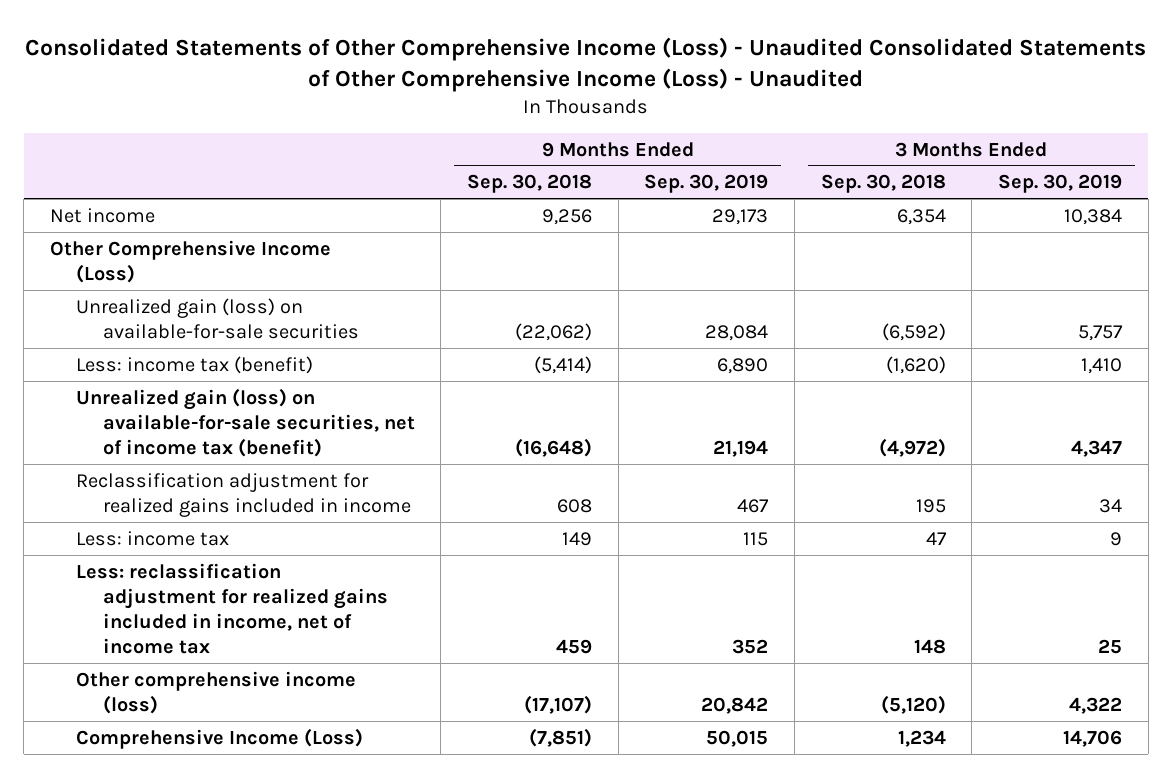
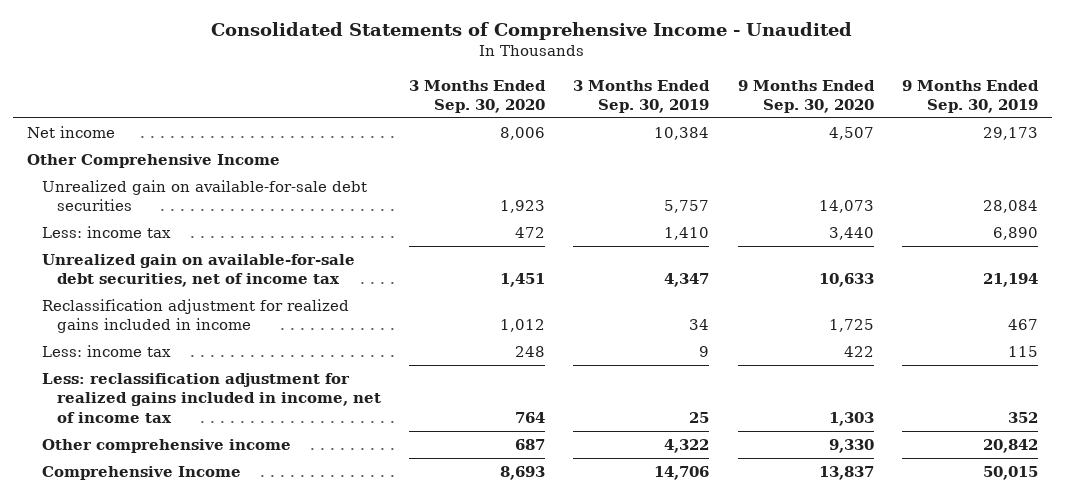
[25,37,1147,93] Consolidated Statements of Other Comprehensive Income (Loss) - Unaudited Consolidated Statements of Other Comprehensive Income (Loss) - Unaudited -> [211,22,853,41] Consolidated Statements of Comprehensive Income - Unaudited
[466,174,592,194] Sep. 30, 2018 -> none
[820,174,946,194] Sep. 30, 2018 -> none
none -> [409,79,547,113] 3 Months Ended Sep. 30, 2020
none -> [737,79,875,113] 9 Months Ended Sep. 30, 2020
[50,239,332,283] Other Comprehensive Income (Loss) -> [26,154,280,169] Other Comprehensive Income
[76,297,359,339] Unrealized gain (loss) on available-for-sale securities -> [41,180,367,212] Unrealized gain on available-for-sale debt securities
[76,355,314,374] Less: income tax (benefit) -> [41,226,171,239] Less: income tax
[76,387,415,457] Unrealized gain (loss) on available-for-sale securities, net of income tax (benefit) -> [41,254,355,288] Unrealized gain on available-for-sale debt securities, net of income tax
[76,670,357,714] Other comprehensive income (loss) -> [41,439,291,454] Other comprehensive income
[76,727,364,749] Comprehensive Income (Loss) -> [41,466,241,481] Comprehensive Income

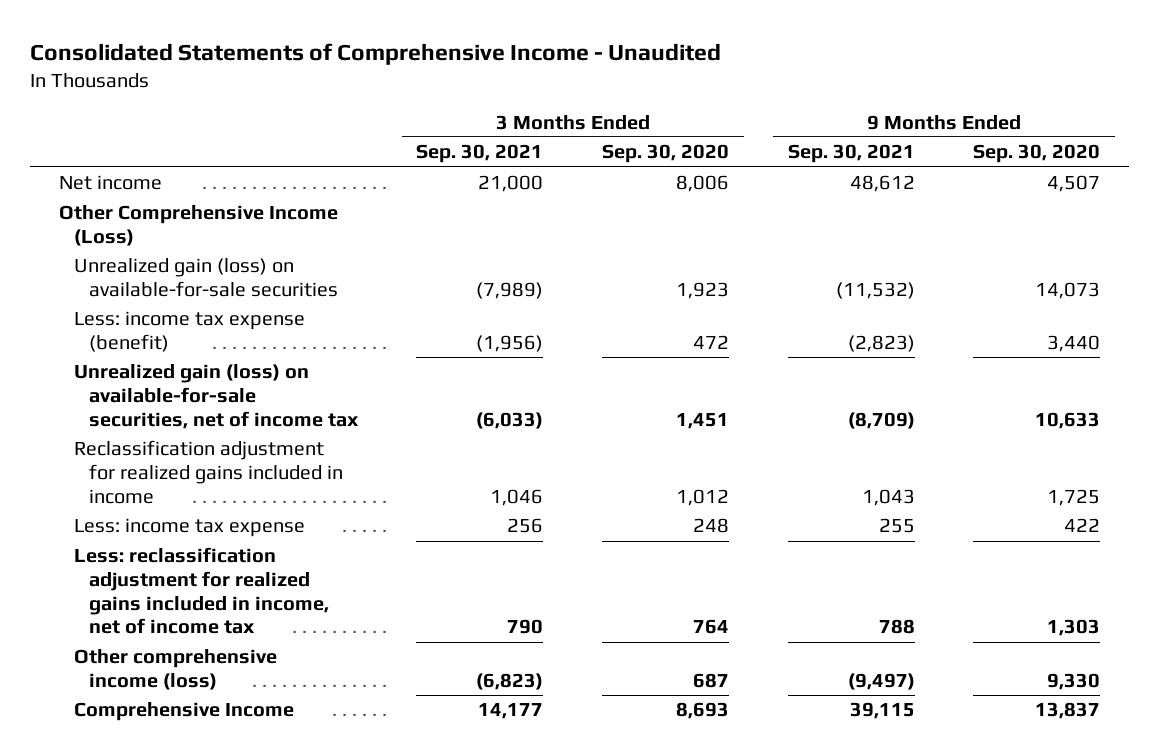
[573,79,711,113] 3 Months Ended Sep. 30, 2019 -> none
[902,79,1040,113] 9 Months Ended Sep. 30, 2019 -> none
none -> [416,144,544,164] Sep. 30, 2021
none -> [787,144,915,164] Sep. 30, 2021
[26,154,280,169] Other Comprehensive Income -> [58,205,338,246] Other Comprehensive Income (Loss)
[41,180,367,212] Unrealized gain on available-for-sale debt securities -> [73,258,338,297] Unrealized gain (loss) on available-for-sale securities
[41,226,171,239] Less: income tax -> [73,311,305,352] Less: income tax expense (benefit)
[41,254,355,288] Unrealized gain on available-for-sale debt securities, net of income tax -> [73,364,359,429] Unrealized gain (loss) on available-for-sale securities, net of income tax
[41,345,171,358] Less: income tax -> [73,518,305,538] Less: income tax expense
[41,439,291,454] Other comprehensive income -> [73,649,277,690] Other comprehensive income (loss)

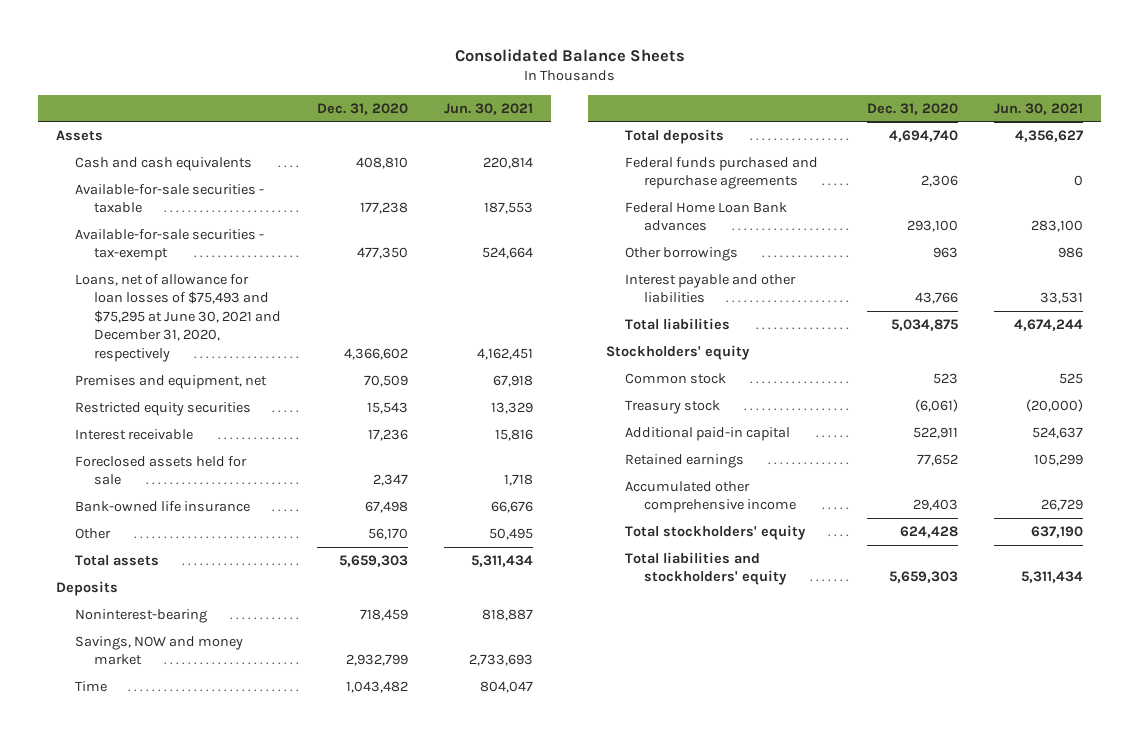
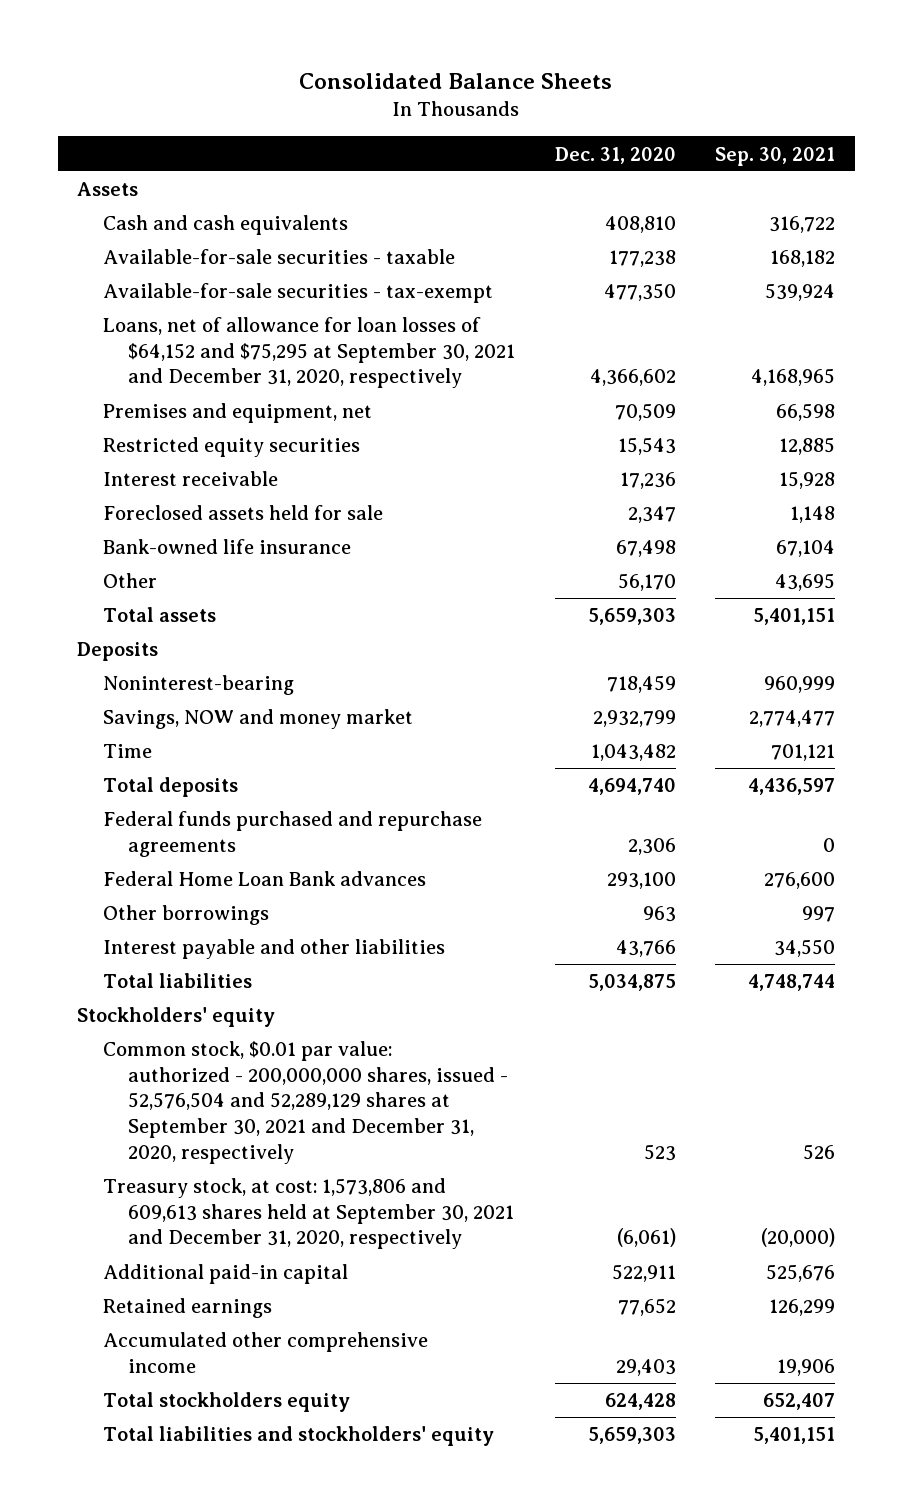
[444,102,534,115] Jun. 30, 2021 -> none
none -> [715,146,836,166] Sep. 30, 2021
[75,274,282,362] Loans, net of allowance for loan losses of $75,493 and $75,295 at June 30, 2021 and December 31, 2020, respectively -> [102,317,516,389] Loans, net of allowance for loan losses of $64,152 and $75,295 at September 30, 2021 and December 31, 2020, respectively
[624,373,726,385] Common stock -> [102,1041,509,1164] Common stock, $0.01 par value: authorized - 200,000,000 shares, issued - 52,576,504 and 52,289,129 shares at September 30, 2021 and December 31, 2020, respectively
[624,400,720,415] Treasury stock -> [102,1178,515,1250] Treasury stock, at cost: 1,573,806 and 609,613 shares held at September 30, 2021 and December 31, 2020, respectively
[624,525,806,541] Total stockholders' equity -> [102,1392,350,1413] Total stockholders equity

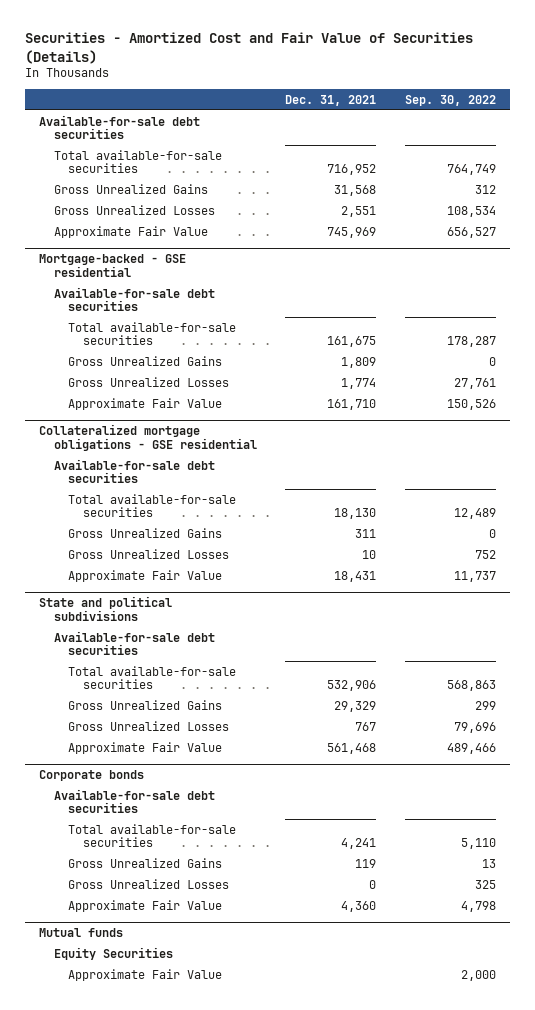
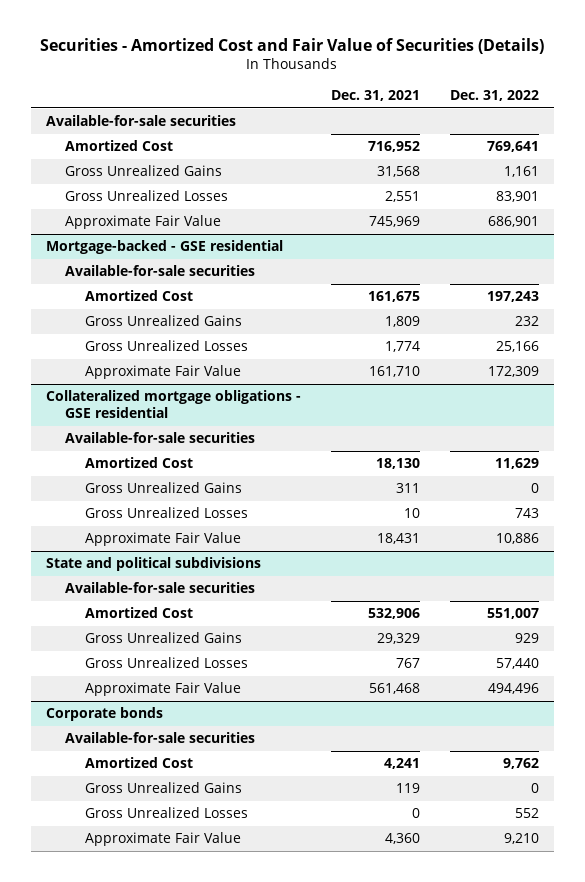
[404,94,496,106] Sep. 30, 2022 -> none
none -> [450,89,540,101] Dec. 31, 2022
[39,114,201,140] Available-for-sale debt securities -> [45,115,236,127] Available-for-sale securities
[53,149,222,174] Total available-for-sale securities -> [65,140,174,152] Amortized Cost
[53,286,215,312] Available-for-sale debt securities -> [65,265,256,277] Available-for-sale securities
[68,321,237,346] Total available-for-sale securities -> [84,290,193,302] Amortized Cost
[53,458,215,484] Available-for-sale debt securities -> [65,432,256,444] Available-for-sale securities
[68,493,237,518] Total available-for-sale securities -> [84,457,193,469] Amortized Cost
[53,630,215,656] Available-for-sale debt securities -> [65,582,256,594] Available-for-sale securities
[68,665,237,690] Total available-for-sale securities -> [84,607,193,619] Amortized Cost
[53,788,215,814] Available-for-sale debt securities -> [65,732,256,744] Available-for-sale securities
[68,823,237,848] Total available-for-sale securities -> [84,757,193,769] Amortized Cost
[39,928,124,938] Mutual funds -> none
[53,946,173,960] Equity Securities -> none
[68,968,223,981] Approximate Fair Value -> none

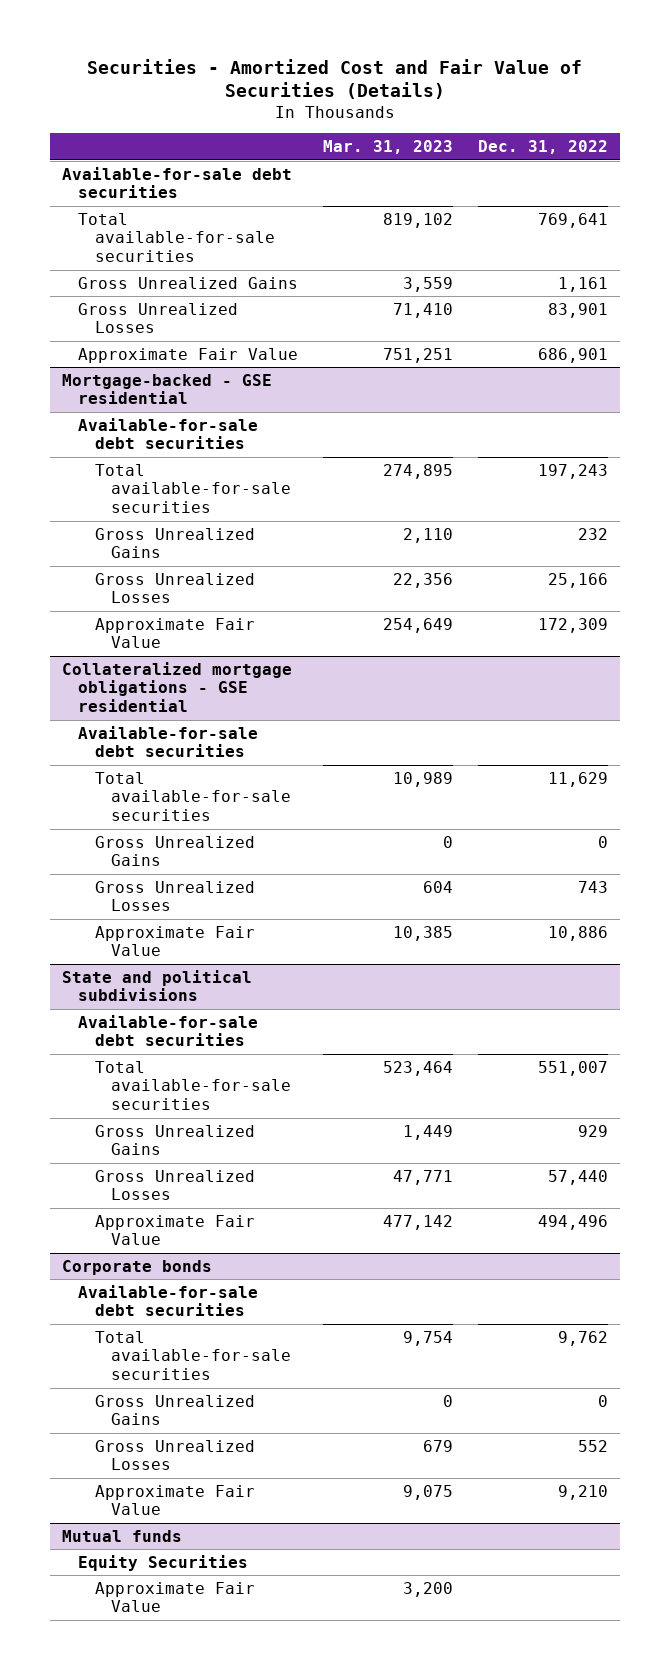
[330,89,420,101] Dec. 31, 2021 -> none
none -> [322,140,453,155] Mar. 31, 2023
[45,115,236,127] Available-for-sale securities -> [62,166,293,199] Available-for-sale debt securities
[65,140,174,152] Amortized Cost -> [78,212,275,263] Total available-for-sale securities
[65,265,256,277] Available-for-sale securities -> [78,417,259,450] Available-for-sale debt securities
[84,290,193,302] Amortized Cost -> [94,463,292,514] Total available-for-sale securities
[65,432,256,444] Available-for-sale securities -> [78,725,259,758] Available-for-sale debt securities
[84,457,193,469] Amortized Cost -> [94,771,292,822] Total available-for-sale securities
[65,582,256,594] Available-for-sale securities -> [78,1014,259,1047] Available-for-sale debt securities
[84,607,193,619] Amortized Cost -> [94,1060,292,1111] Total available-for-sale securities
[65,732,256,744] Available-for-sale securities -> [78,1284,259,1317] Available-for-sale debt securities
[84,757,193,769] Amortized Cost -> [94,1330,292,1381] Total available-for-sale securities
none -> [62,1529,183,1542] Mutual funds
none -> [78,1554,249,1571] Equity Securities
none -> [94,1581,255,1613] Approximate Fair Value

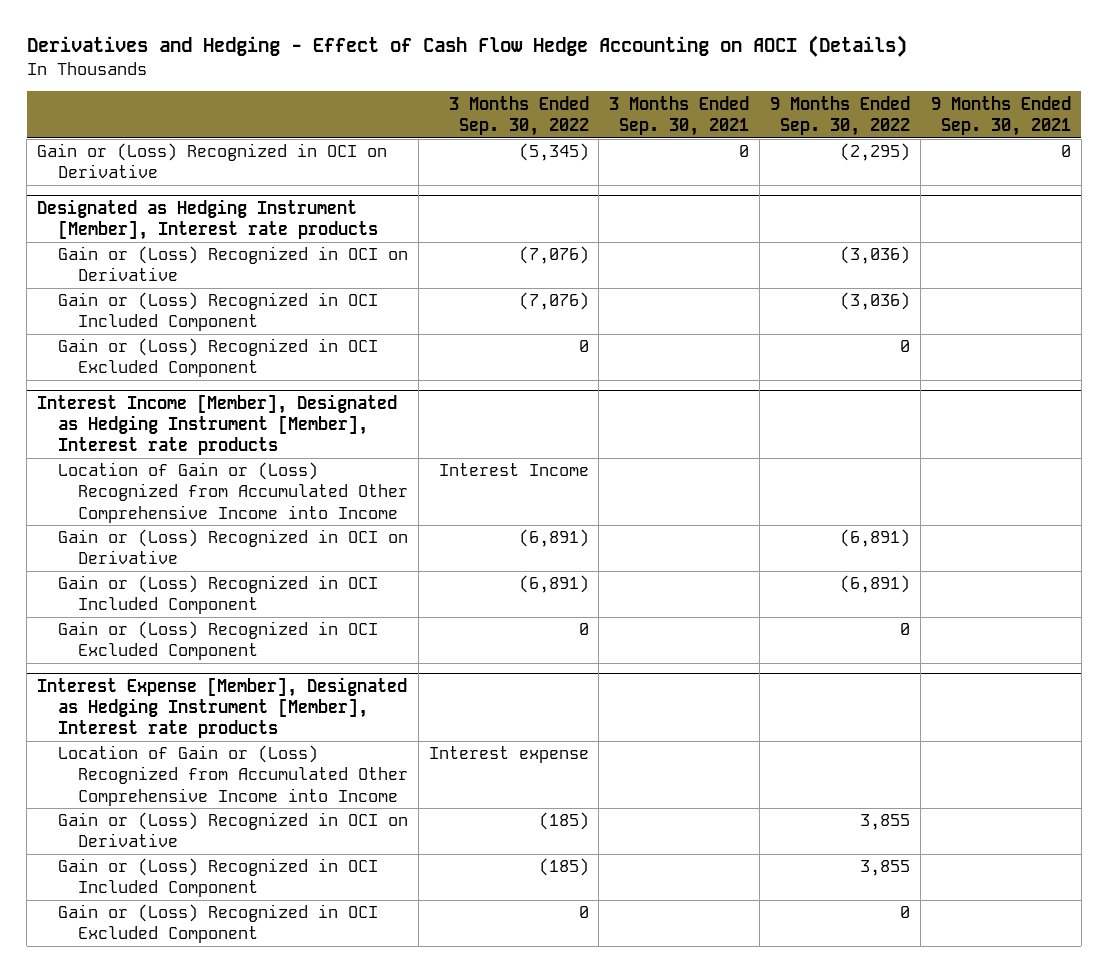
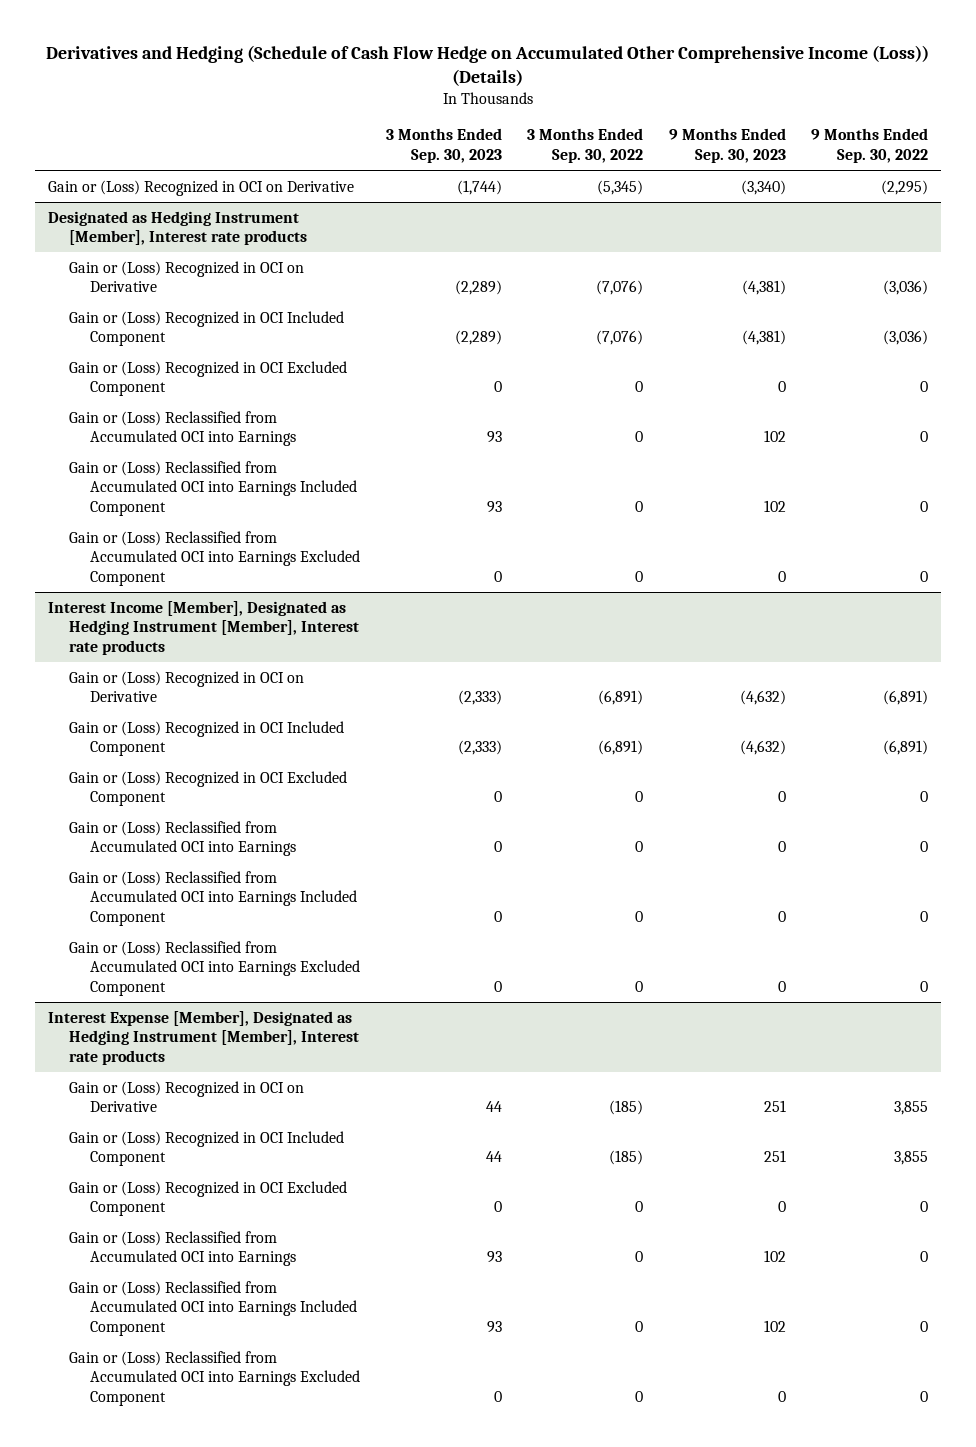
[26,35,907,58] Derivatives and Hedging - Effect of Cash Flow Hedge Accounting on AOCI (Details) -> [46,45,930,87] Derivatives and Hedging (Schedule of Cash Flow Hedge on Accumulated Other Comprehensive Income (Loss)) (Details)
[609,95,750,136] 3 Months Ended Sep. 30, 2021 -> none
[930,95,1071,136] 9 Months Ended Sep. 30, 2021 -> none
none -> [385,128,502,163] 3 Months Ended Sep. 30, 2023
none -> [668,128,786,163] 9 Months Ended Sep. 30, 2023
none -> [69,410,297,447] Gain or (Loss) Reclassified from Accumulated OCI into Earnings
none -> [69,460,358,517] Gain or (Loss) Reclassified from Accumulated OCI into Earnings Included Component
none -> [69,530,361,587] Gain or (Loss) Reclassified from Accumulated OCI into Earnings Excluded Component
[57,462,408,523] Location of Gain or (Loss) Recognized from Accumulated Other Comprehensive Income into Income -> none
none -> [69,820,297,857] Gain or (Loss) Reclassified from Accumulated OCI into Earnings
none -> [69,870,358,927] Gain or (Loss) Reclassified from Accumulated OCI into Earnings Included Component
none -> [69,940,361,997] Gain or (Loss) Reclassified from Accumulated OCI into Earnings Excluded Component
[57,745,408,806] Location of Gain or (Loss) Recognized from Accumulated Other Comprehensive Income into Income -> none
none -> [69,1230,297,1267] Gain or (Loss) Reclassified from Accumulated OCI into Earnings
none -> [69,1280,358,1337] Gain or (Loss) Reclassified from Accumulated OCI into Earnings Included Component
none -> [69,1350,361,1407] Gain or (Loss) Reclassified from Accumulated OCI into Earnings Excluded Component

